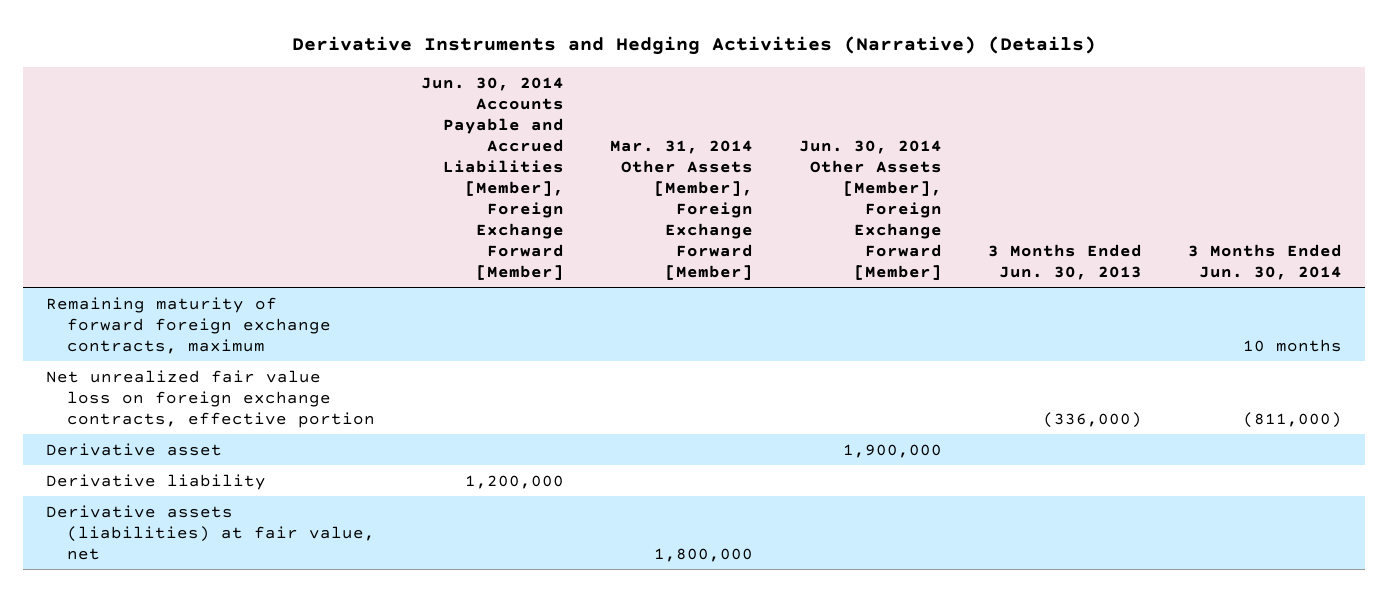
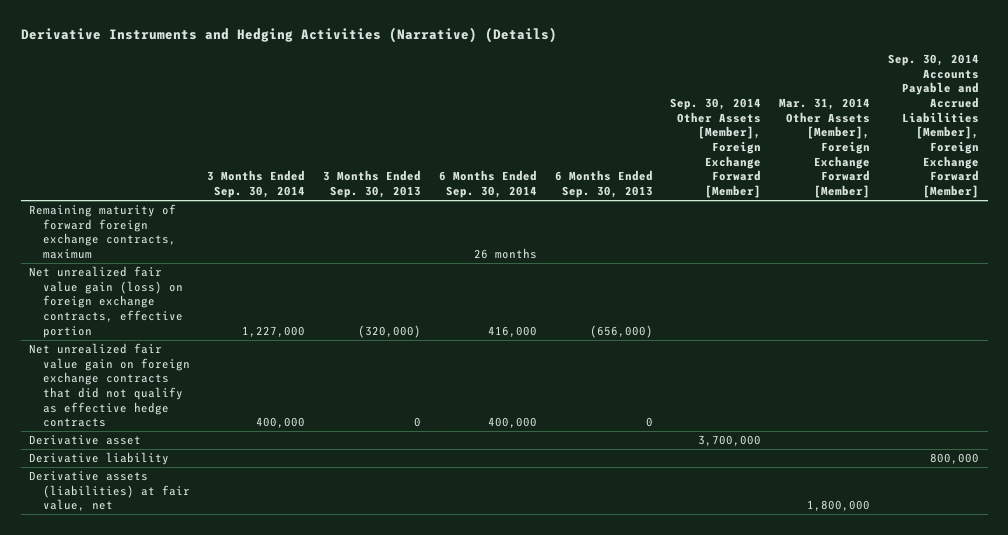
[420,76,564,280] Jun. 30, 2014 Accounts Payable and Accrued Liabilities [Member], Foreign Exchange Forward [Member] -> none
[799,139,943,280] Jun. 30, 2014 Other Assets [Member], Foreign Exchange Forward [Member] -> none
[988,243,1143,280] 3 Months Ended Jun. 30, 2013 -> none
[1188,243,1343,280] 3 Months Ended Jun. 30, 2014 -> none
none -> [207,170,306,199] 3 Months Ended Sep. 30, 2014
none -> [323,170,422,199] 3 Months Ended Sep. 30, 2013
none -> [438,170,537,199] 6 Months Ended Sep. 30, 2014
none -> [554,170,653,199] 6 Months Ended Sep. 30, 2013
none -> [670,98,762,199] Sep. 30, 2014 Other Assets [Member], Foreign Exchange Forward [Member]
none -> [887,54,979,199] Sep. 30, 2014 Accounts Payable and Accrued Liabilities [Member], Foreign Exchange Forward [Member]
[45,369,375,428] Net unrealized fair value loss on foreign exchange contracts, effective portion -> [29,265,183,338] Net unrealized fair value gain (loss) on foreign exchange contracts, effective portion
none -> [29,342,190,428] Net unrealized fair value gain on foreign exchange contracts that did not qualify as effective hedge contracts

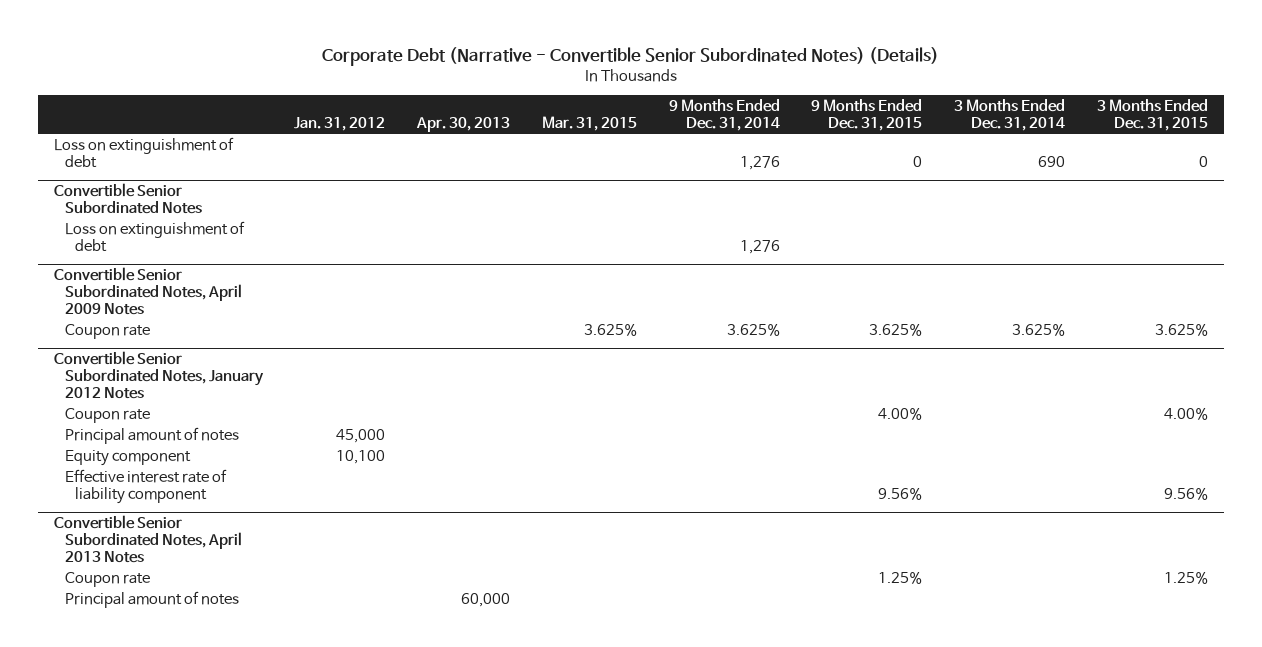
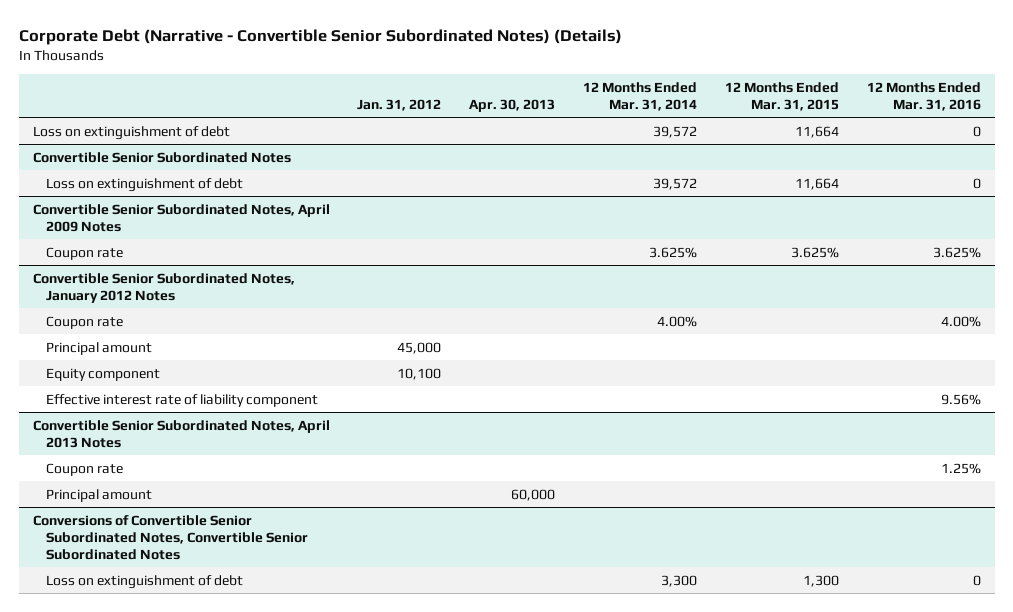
[541,115,637,131] Mar. 31, 2015 -> none
[668,98,780,131] 9 Months Ended Dec. 31, 2014 -> none
[811,98,923,131] 9 Months Ended Dec. 31, 2015 -> none
[954,98,1066,131] 3 Months Ended Dec. 31, 2014 -> none
[1096,98,1208,131] 3 Months Ended Dec. 31, 2015 -> none
none -> [583,81,698,111] 12 Months Ended Mar. 31, 2014
none -> [725,81,840,111] 12 Months Ended Mar. 31, 2015
none -> [866,81,981,111] 12 Months Ended Mar. 31, 2016
[64,426,239,444] Principal amount of notes -> [46,341,153,355] Principal amount
[64,590,239,608] Principal amount of notes -> [46,488,153,502] Principal amount
none -> [32,514,309,560] Conversions of Convertible Senior Subordinated Notes, Convertible Senior Subordinated Notes
none -> [46,574,244,589] Loss on extinguishment of debt

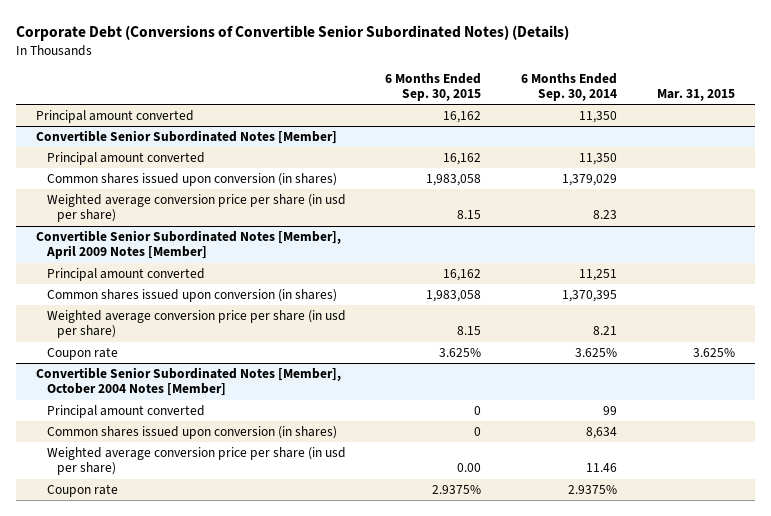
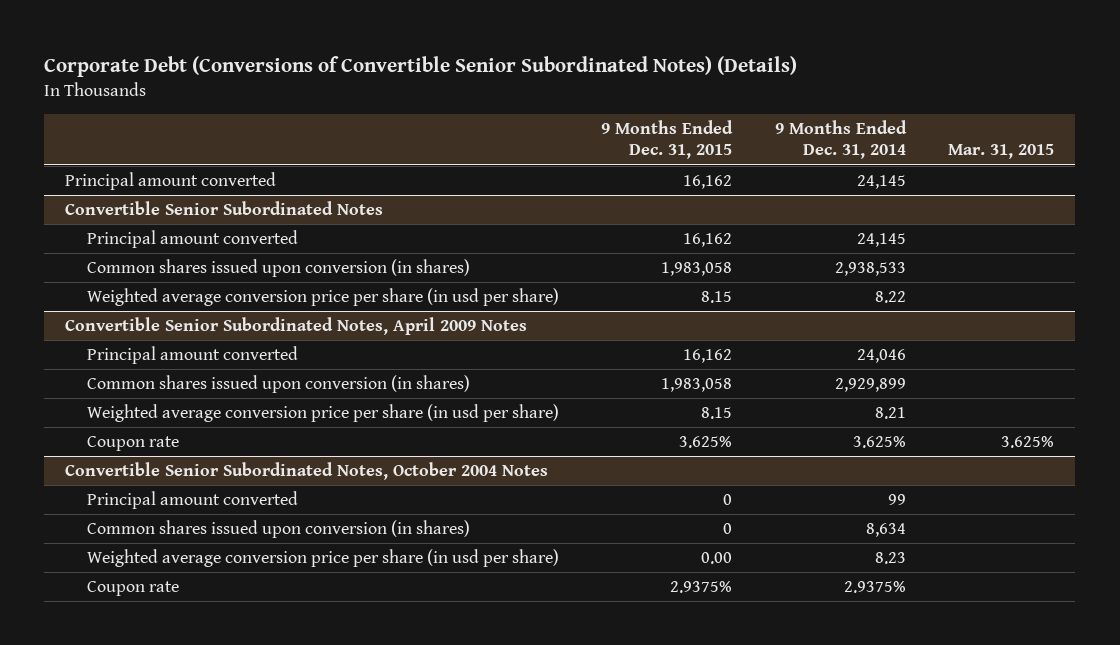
[385,72,482,102] 6 Months Ended Sep. 30, 2015 -> none
[521,72,618,102] 6 Months Ended Sep. 30, 2014 -> none
none -> [601,120,734,160] 9 Months Ended Dec. 31, 2015
none -> [774,120,907,160] 9 Months Ended Dec. 31, 2014
[35,129,337,144] Convertible Senior Subordinated Notes [Member] -> [65,201,384,216] Convertible Senior Subordinated Notes
[35,229,341,260] Convertible Senior Subordinated Notes [Member], April 2009 Notes [Member] -> [65,317,528,336] Convertible Senior Subordinated Notes, April 2009 Notes
[35,366,341,397] Convertible Senior Subordinated Notes [Member], October 2004 Notes [Member] -> [65,462,549,481] Convertible Senior Subordinated Notes, October 2004 Notes

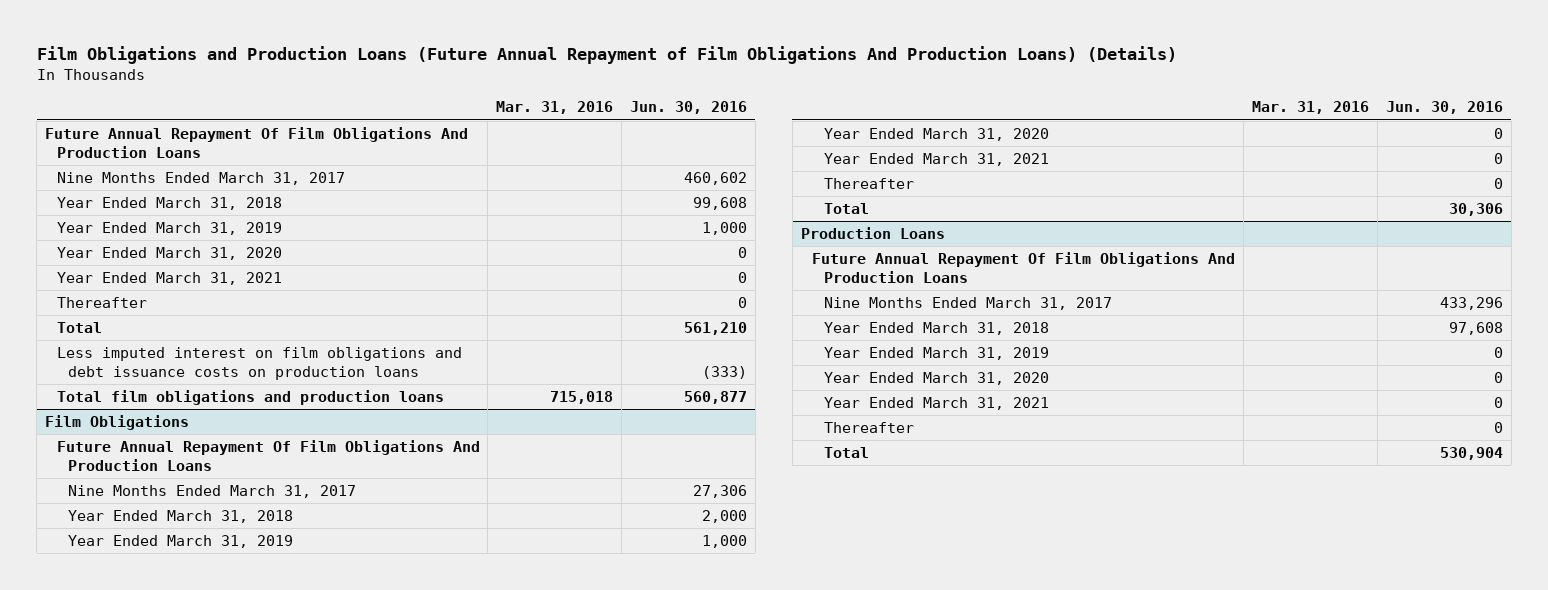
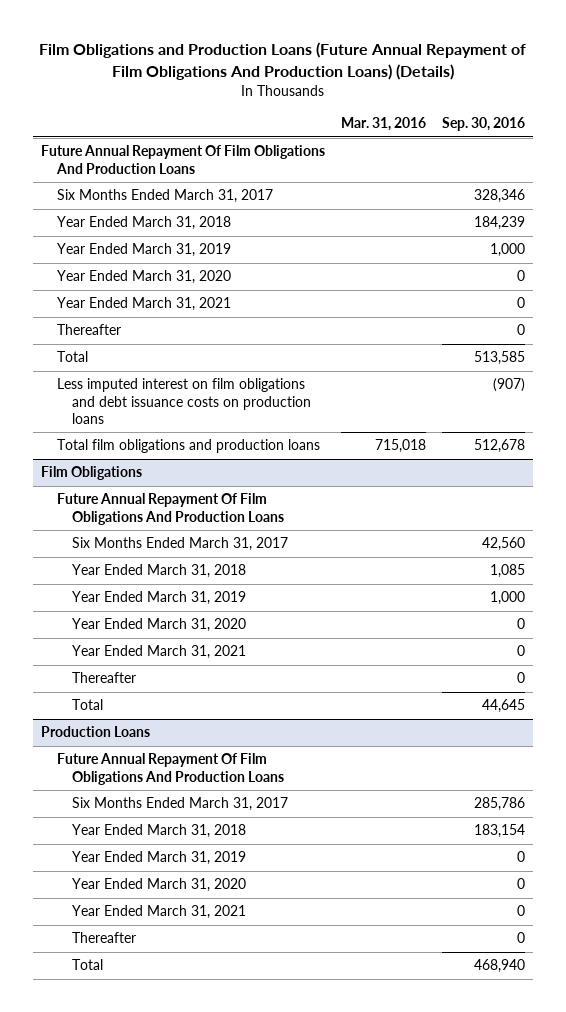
[630,101,748,115] Jun. 30, 2016 -> none
none -> [441,117,525,132] Sep. 30, 2016
[56,172,345,186] Nine Months Ended March 31, 2017 -> [56,189,273,204] Six Months Ended March 31, 2017
[68,485,357,499] Nine Months Ended March 31, 2017 -> [72,537,289,552] Six Months Ended March 31, 2017
[824,297,1113,311] Nine Months Ended March 31, 2017 -> [72,797,289,812] Six Months Ended March 31, 2017

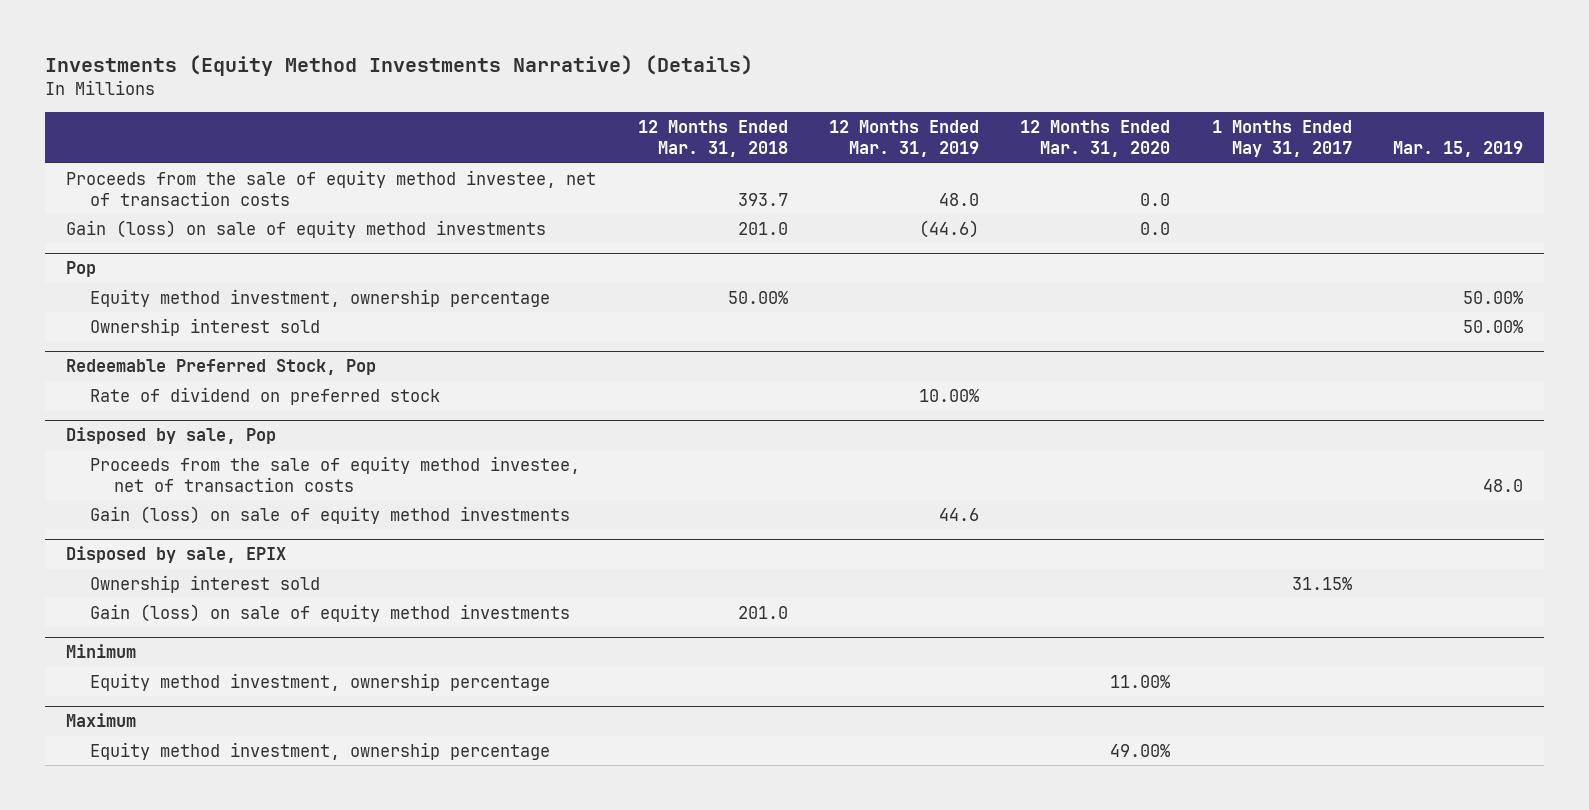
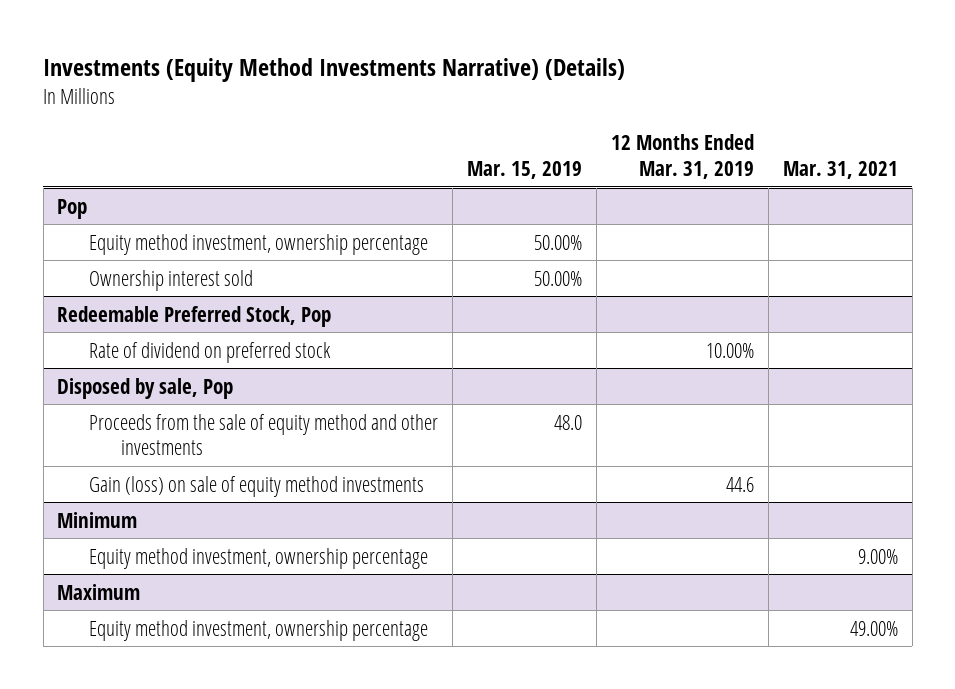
[637,120,788,158] 12 Months Ended Mar. 31, 2018 -> none
[1020,120,1171,158] 12 Months Ended Mar. 31, 2020 -> none
[1211,120,1352,158] 1 Months Ended May 31, 2017 -> none
none -> [782,161,898,180] Mar. 31, 2021
[66,169,597,206] Proceeds from the sale of equity method investee, net of transaction costs -> none
[66,219,547,238] Gain (loss) on sale of equity method investments -> none
[90,455,581,492] Proceeds from the sale of equity method investee, net of transaction costs -> [89,413,439,456] Proceeds from the sale of equity method and other investments
[66,546,287,564] Disposed by sale, EPIX -> none
[90,574,321,593] Ownership interest sold -> none
[90,603,571,622] Gain (loss) on sale of equity method investments -> none

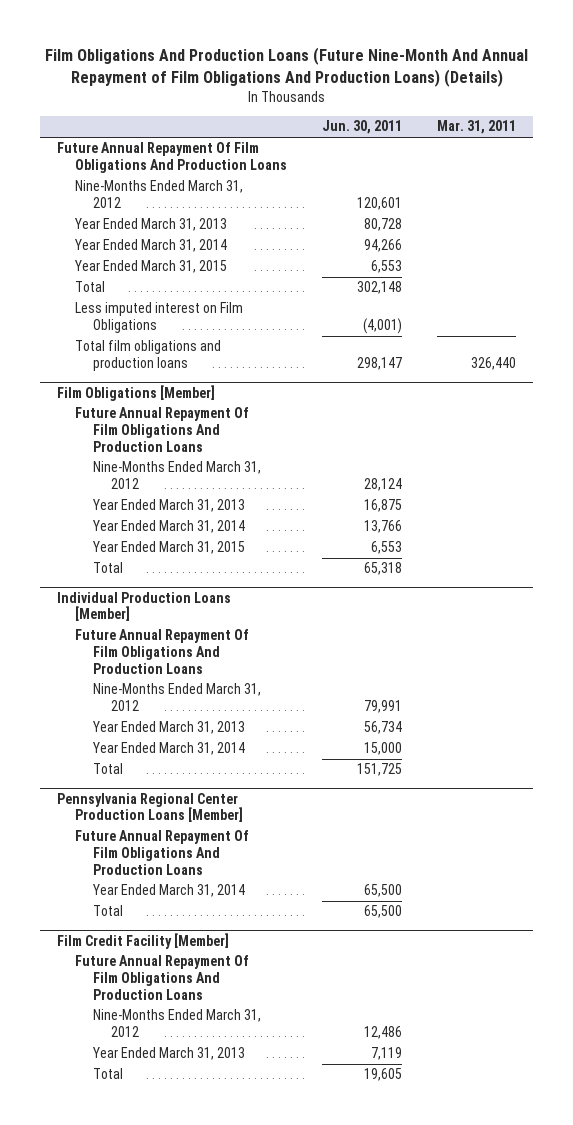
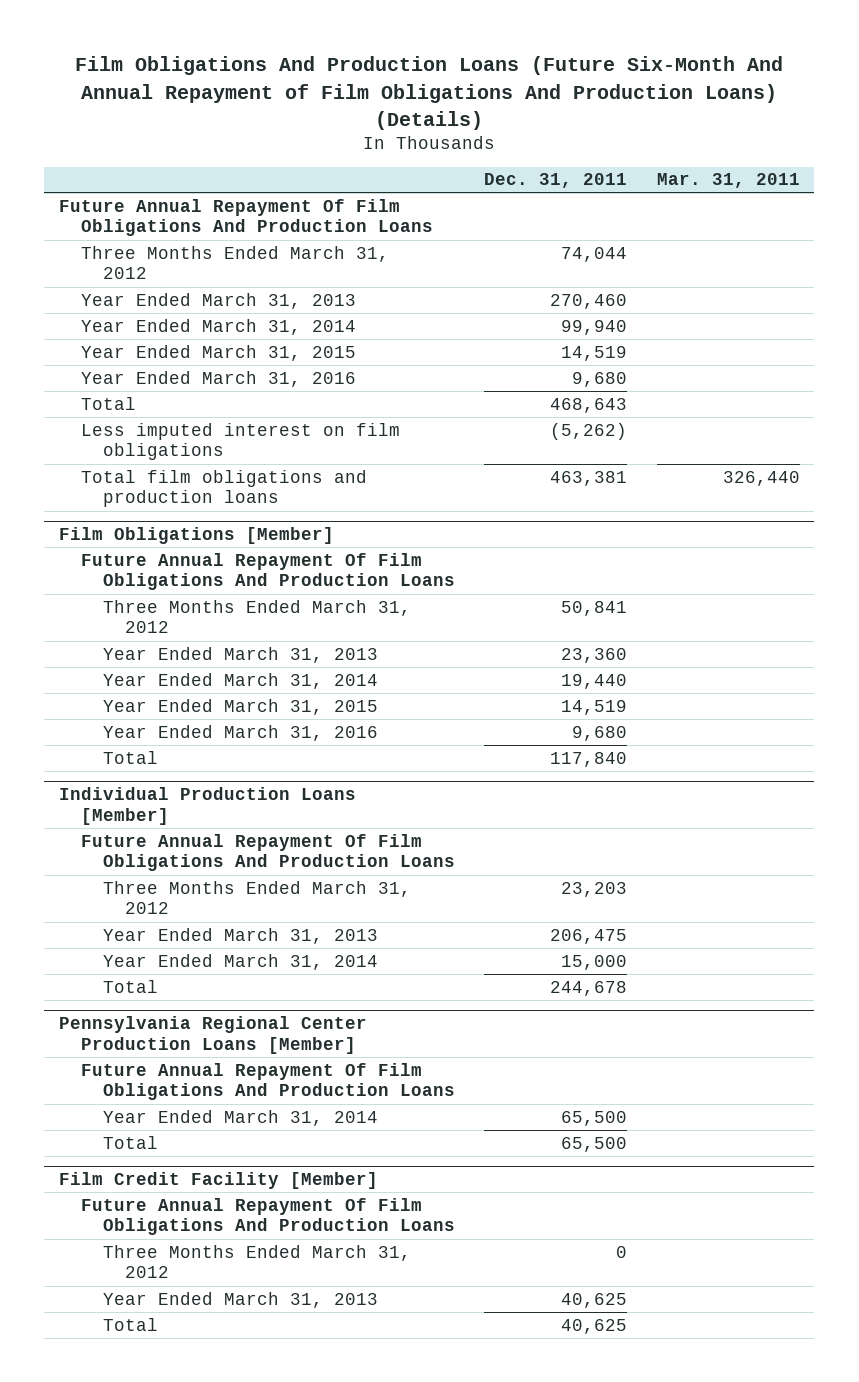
[44,47,528,88] Film Obligations And Production Loans (Future Nine-Month And Annual Repayment of Film Obligations And Production Loans) (Details) -> [75,56,784,130] Film Obligations And Production Loans (Future Six-Month And Annual Repayment of Film Obligations And Production Loans) (Details)
[321,120,402,135] Jun. 30, 2011 -> none
none -> [484,173,628,189] Dec. 31, 2011
[75,180,244,209] Nine-Months Ended March 31, 2012 -> [80,245,389,280] Three Months Ended March 31, 2012
none -> [80,370,356,387] Year Ended March 31, 2016
[75,302,244,334] Less imputed interest on Film Obligations -> [80,422,400,461] Less imputed interest on film obligations
[92,461,261,490] Nine-Months Ended March 31, 2012 -> [102,599,411,634] Three Months Ended March 31, 2012
none -> [102,724,378,741] Year Ended March 31, 2016
[92,683,261,712] Nine-Months Ended March 31, 2012 -> [102,880,411,915] Three Months Ended March 31, 2012
[92,1009,261,1038] Nine-Months Ended March 31, 2012 -> [102,1244,411,1279] Three Months Ended March 31, 2012

